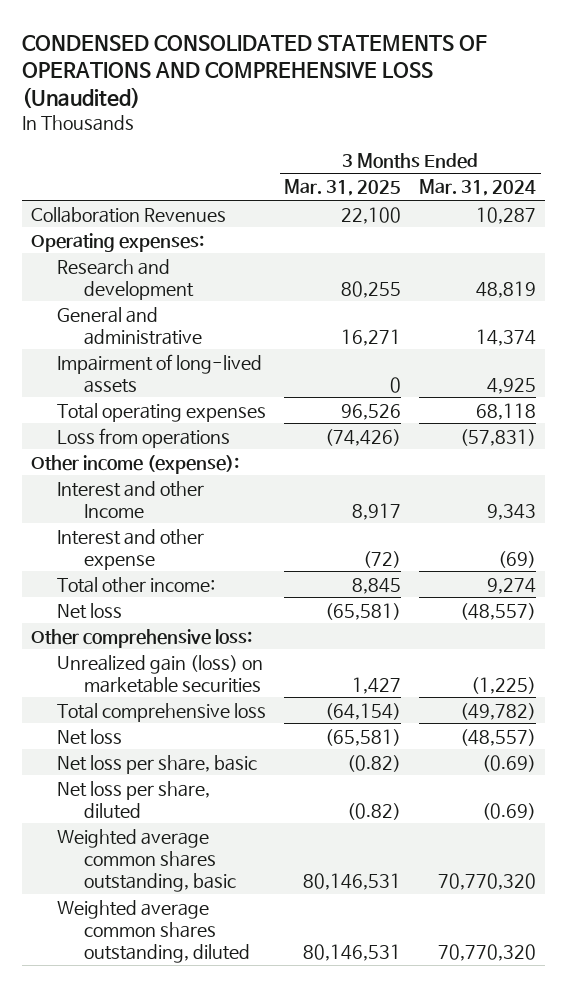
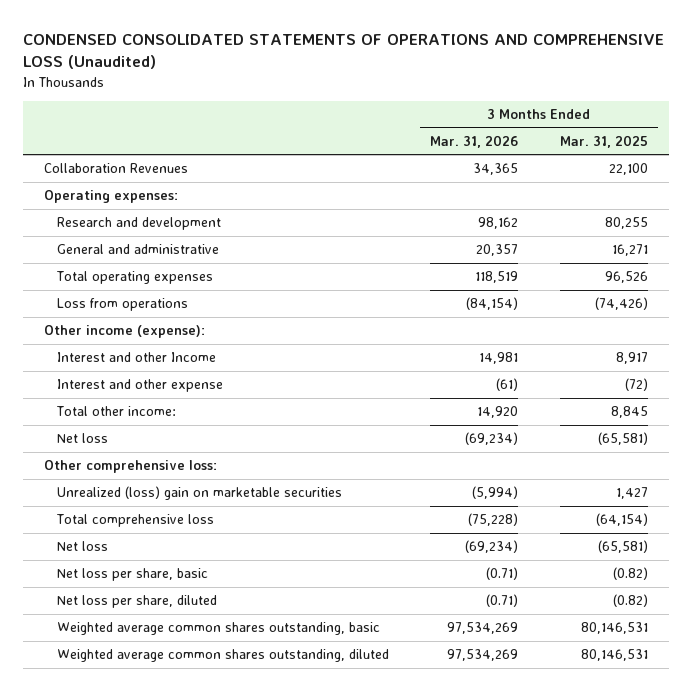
[419,179,537,197] Mar. 31, 2024 -> none
none -> [430,134,519,148] Mar. 31, 2026
[57,353,263,393] Impairment of long-lived assets -> none
[57,654,264,693] Unrealized gain (loss) on marketable securities -> [56,486,342,501] Unrealized (loss) gain on marketable securities

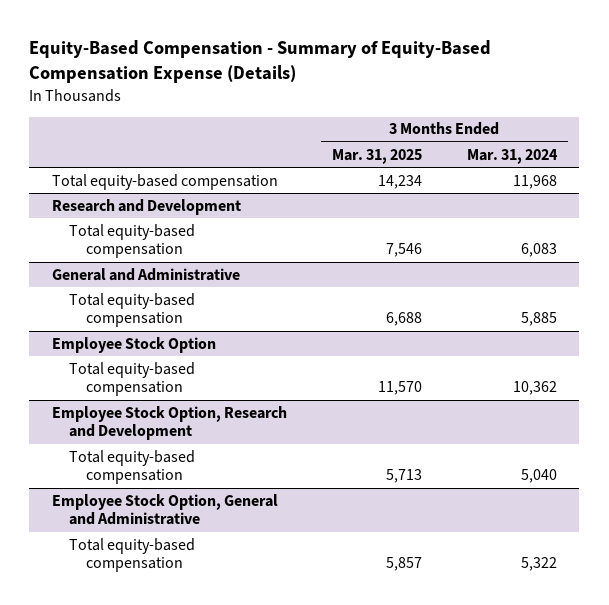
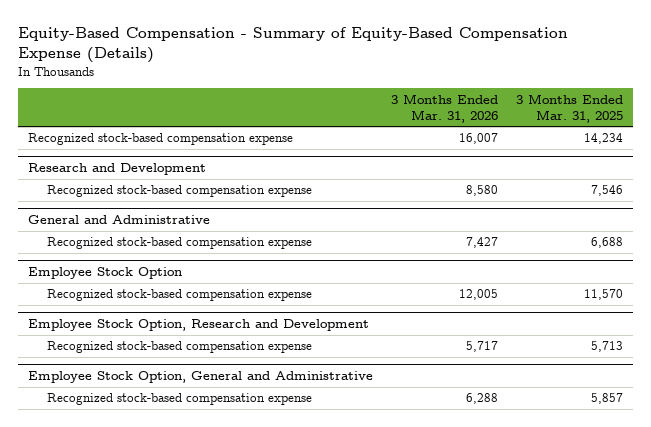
[466,148,558,164] Mar. 31, 2024 -> none
none -> [390,93,498,123] 3 Months Ended Mar. 31, 2026
[51,173,278,190] Total equity-based compensation -> [27,133,293,146] Recognized stock-based compensation expense
[68,223,195,259] Total equity-based compensation -> [46,185,312,198] Recognized stock-based compensation expense
[68,292,195,328] Total equity-based compensation -> [46,237,312,250] Recognized stock-based compensation expense
[68,361,195,397] Total equity-based compensation -> [46,289,312,302] Recognized stock-based compensation expense
[68,449,195,485] Total equity-based compensation -> [46,341,312,354] Recognized stock-based compensation expense
[68,537,195,573] Total equity-based compensation -> [46,393,312,406] Recognized stock-based compensation expense

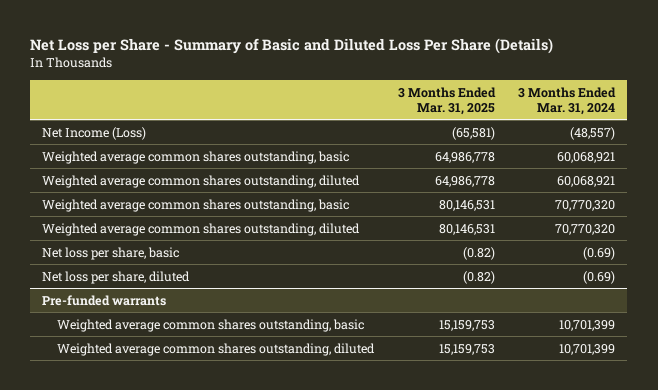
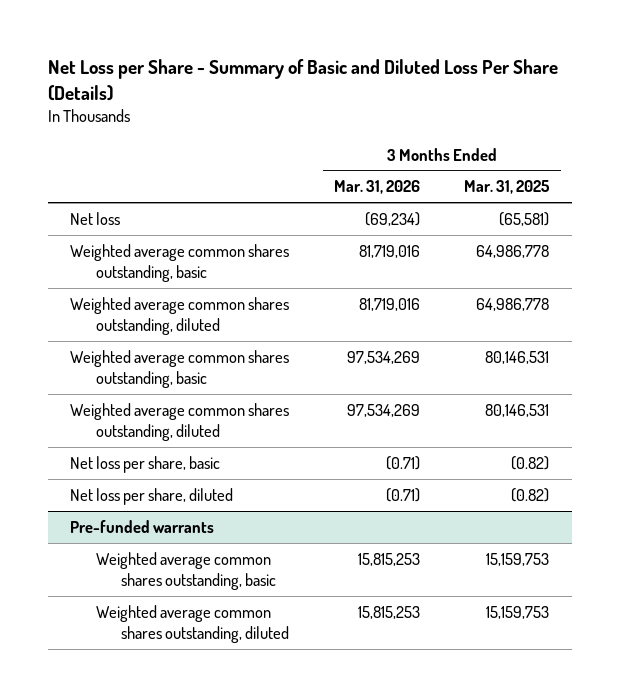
[518,86,617,115] 3 Months Ended Mar. 31, 2024 -> none
none -> [333,180,420,195] Mar. 31, 2026
[42,126,147,140] Net Income (Loss) -> [70,211,121,225] Net loss

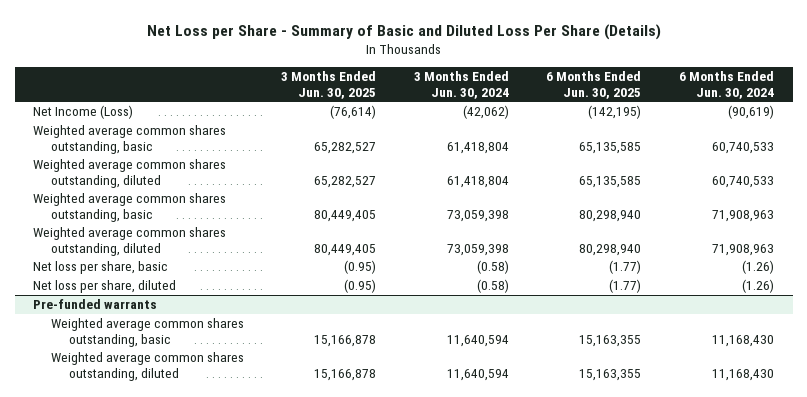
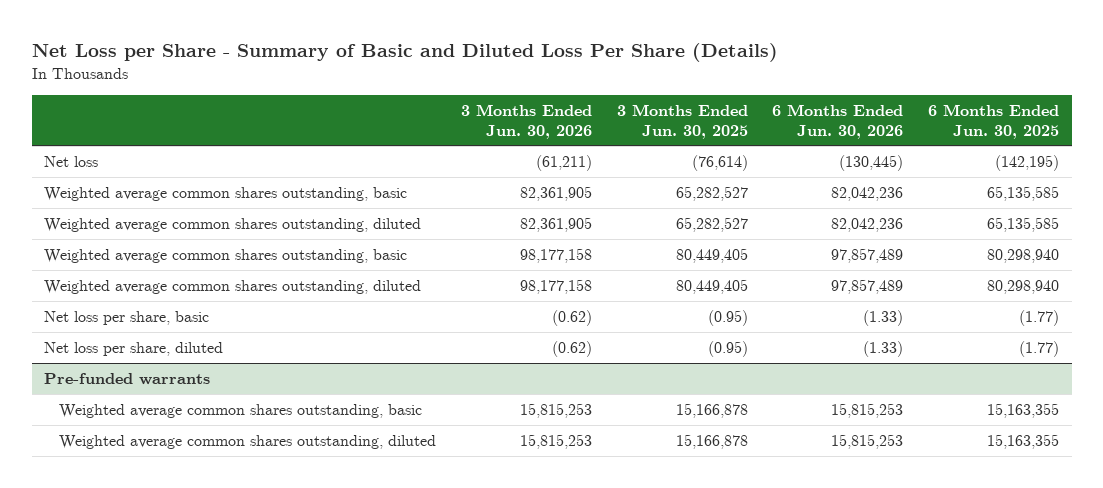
[413,71,509,99] 3 Months Ended Jun. 30, 2024 -> none
[678,71,774,99] 6 Months Ended Jun. 30, 2024 -> none
none -> [460,103,592,139] 3 Months Ended Jun. 30, 2026
none -> [772,103,904,139] 6 Months Ended Jun. 30, 2026
[33,105,134,120] Net Income (Loss) -> [43,155,98,167] Net loss

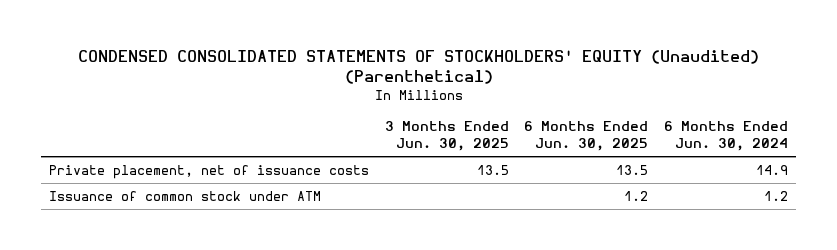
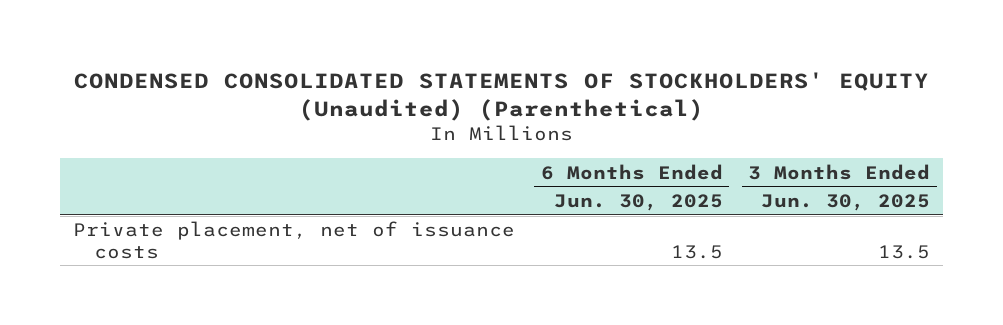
[664,121,789,152] 6 Months Ended Jun. 30, 2024 -> none
[49,190,322,201] Issuance of common stock under ATM -> none

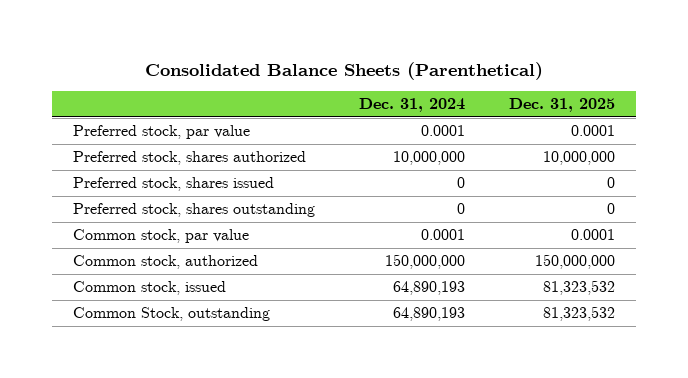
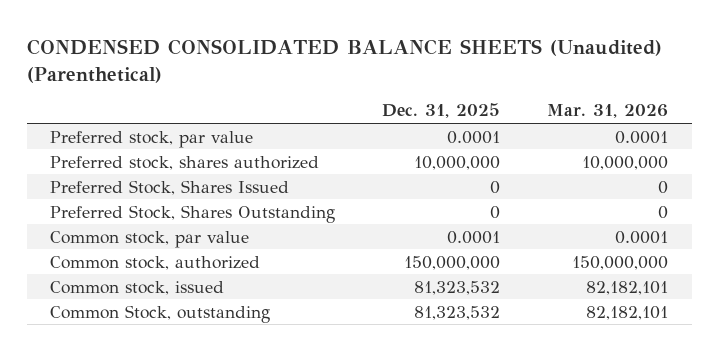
[144,61,543,80] Consolidated Balance Sheets (Parenthetical) -> [26,38,662,83] CONDENSED CONSOLIDATED BALANCE SHEETS (Unaudited) (Parenthetical)
[358,98,465,113] Dec. 31, 2024 -> none
none -> [547,104,669,119] Mar. 31, 2026
[73,177,275,192] Preferred stock, shares issued -> [50,179,290,195] Preferred Stock, Shares Issued
[73,203,316,218] Preferred stock, shares outstanding -> [50,204,336,223] Preferred Stock, Shares Outstanding

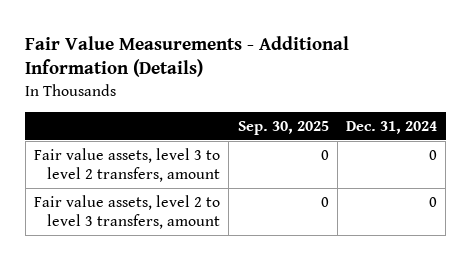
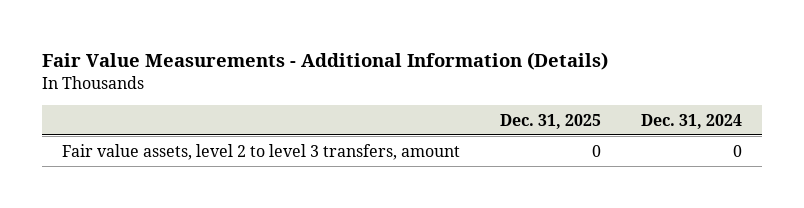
[237,120,329,135] Sep. 30, 2025 -> none
none -> [500,113,602,129] Dec. 31, 2025
[33,147,221,183] Fair value assets, level 3 to level 2 transfers, amount -> none

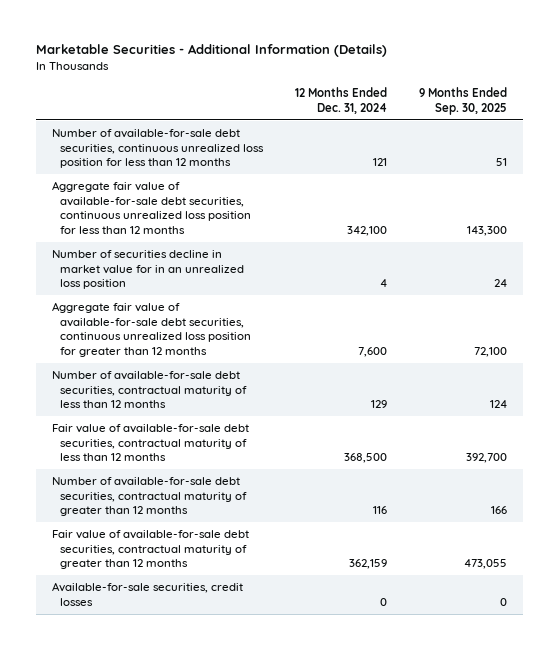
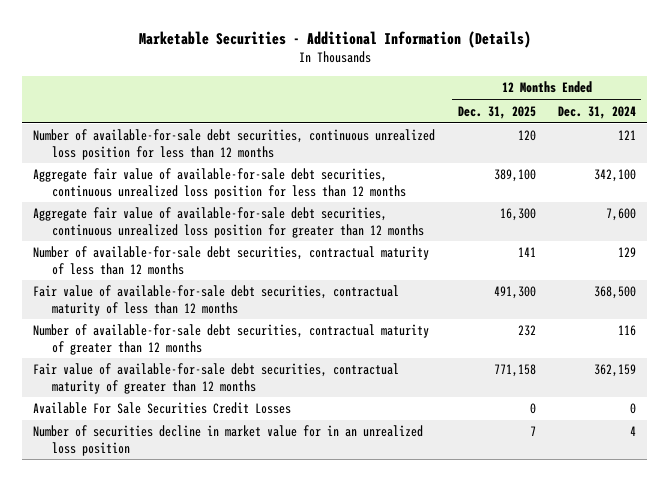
[419,87,508,115] 9 Months Ended Sep. 30, 2025 -> none
none -> [457,105,536,119] Dec. 31, 2025
[52,581,244,606] Available-for-sale securities, credit losses -> [33,402,292,415] Available For Sale Securities Credit Losses
[52,249,245,290] Number of securities decline in market value for in an unrealized loss position -> [33,425,424,456] Number of securities decline in market value for in an unrealized loss position

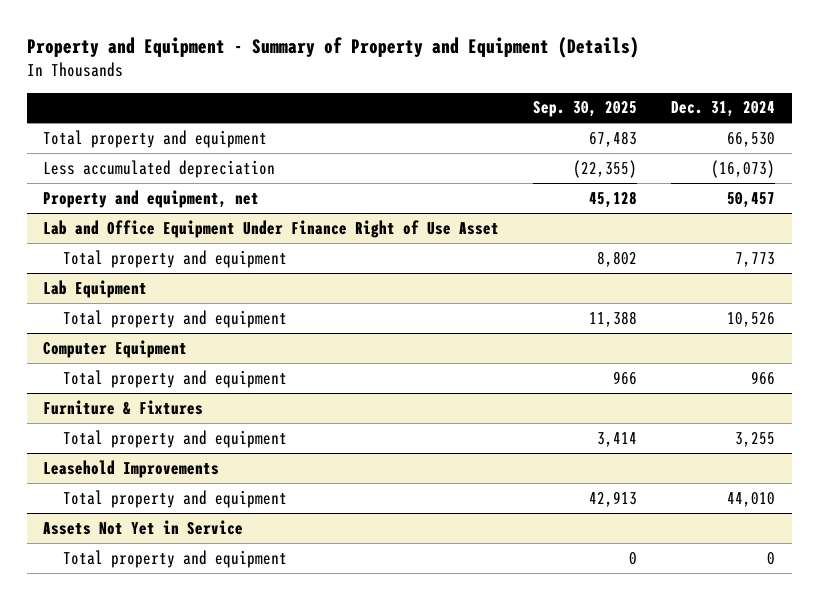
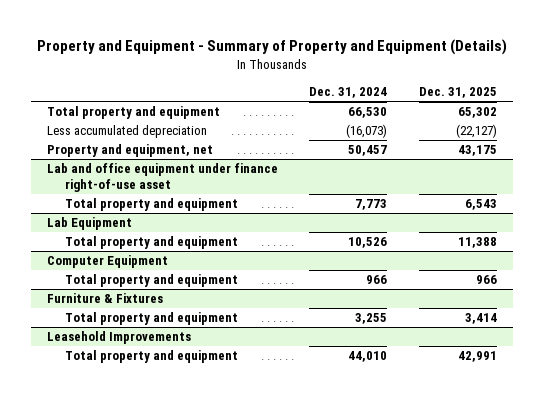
[533,101,638,118] Sep. 30, 2025 -> none
none -> [418,87,497,99] Dec. 31, 2025
[43,219,500,238] Lab and Office Equipment Under Finance Right of Use Asset -> [46,163,278,193] Lab and office equipment under finance right-of-use asset
[43,519,244,535] Assets Not Yet in Service -> none
[62,549,287,568] Total property and equipment -> none

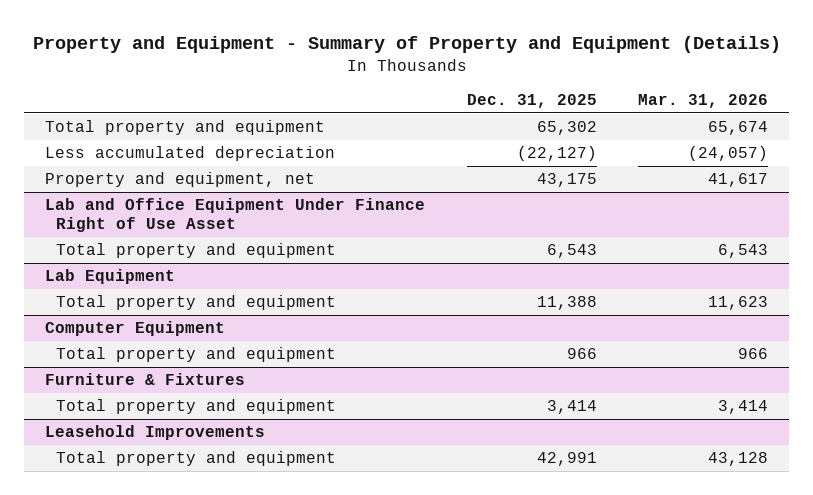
[309,87,388,99] Dec. 31, 2024 -> none
none -> [638,94,769,109] Mar. 31, 2026
[46,163,278,193] Lab and office equipment under finance right-of-use asset -> [45,198,426,233] Lab and Office Equipment Under Finance Right of Use Asset

